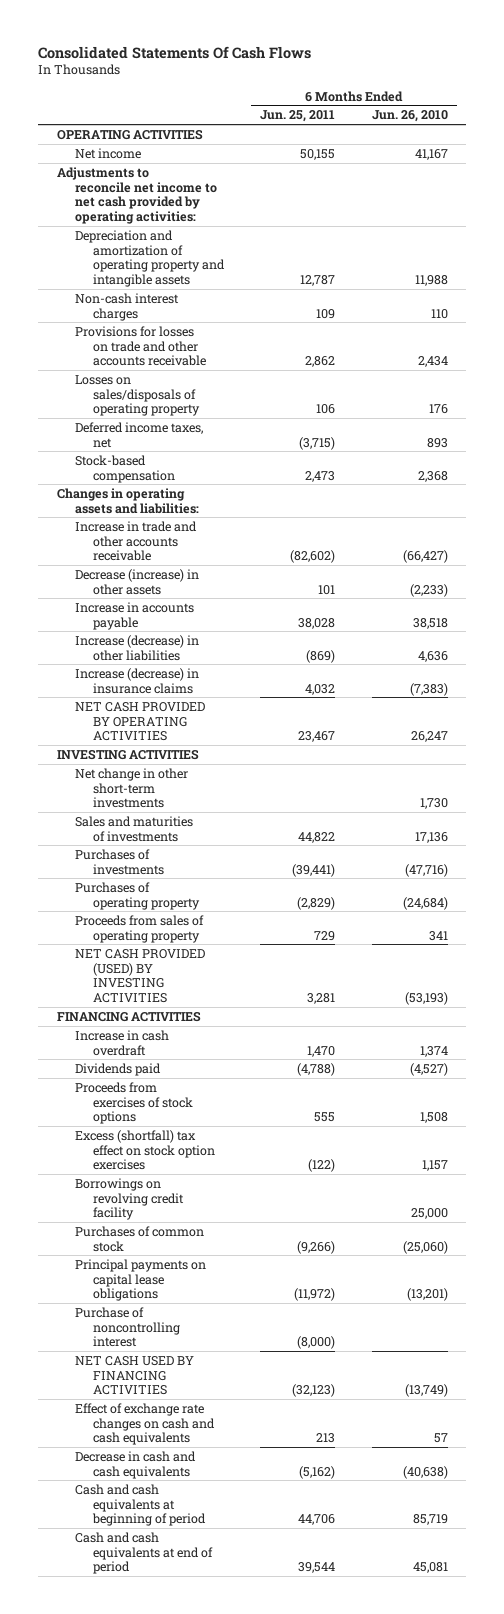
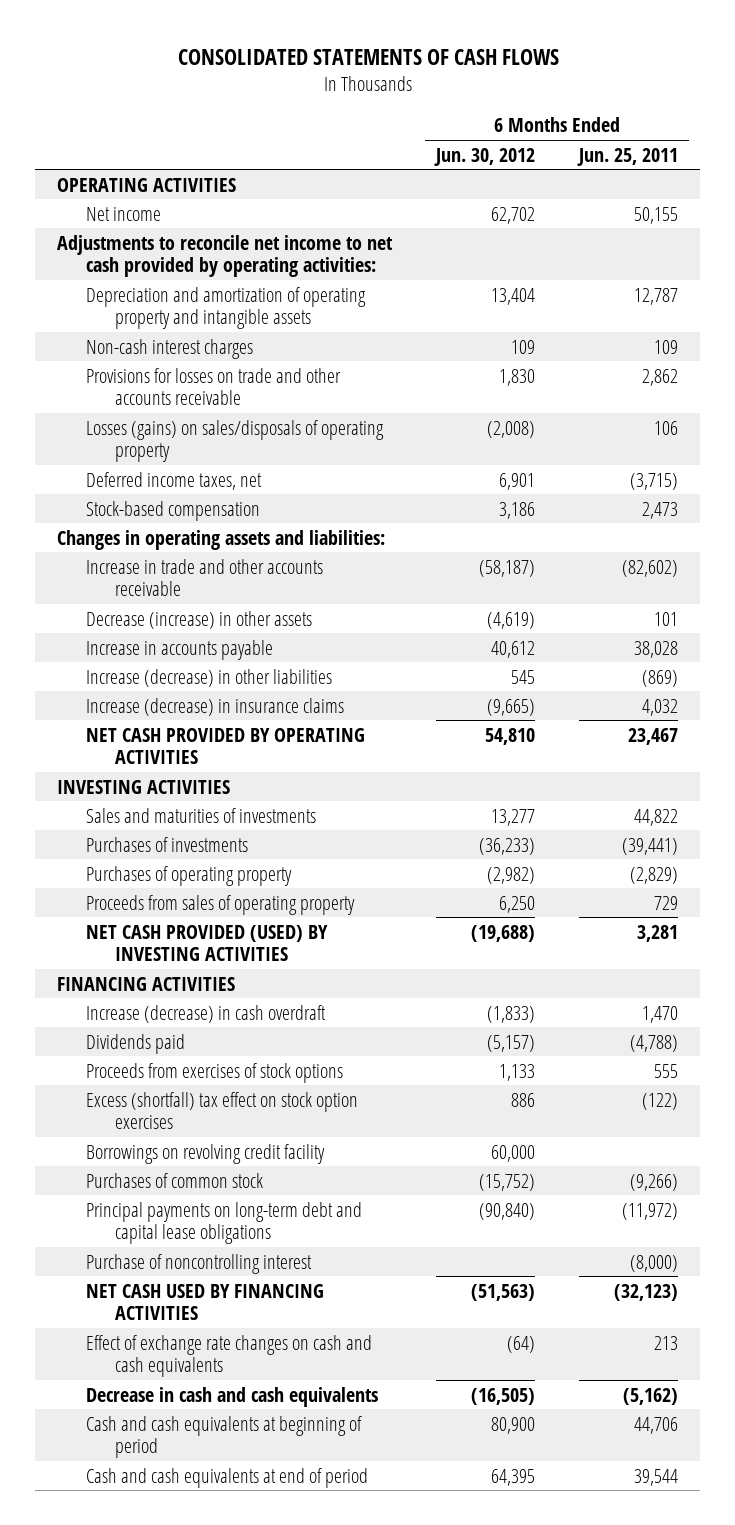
[38,45,312,59] Consolidated Statements Of Cash Flows -> [177,49,559,66] CONSOLIDATED STATEMENTS OF CASH FLOWS
[371,110,448,123] Jun. 26, 2010 -> none
none -> [434,147,536,166] Jun. 30, 2012
[74,374,201,417] Losses on sales/disposals of operating property -> [86,419,385,463] Losses (gains) on sales/disposals of operating property
[74,767,188,809] Net change in other short-term investments -> none
[74,1029,169,1056] Increase in cash overdraft -> [86,1004,327,1023] Increase (decrease) in cash overdraft
[74,1258,206,1302] Principal payments on capital lease obligations -> [86,1201,363,1245] Principal payments on long-term debt and capital lease obligations

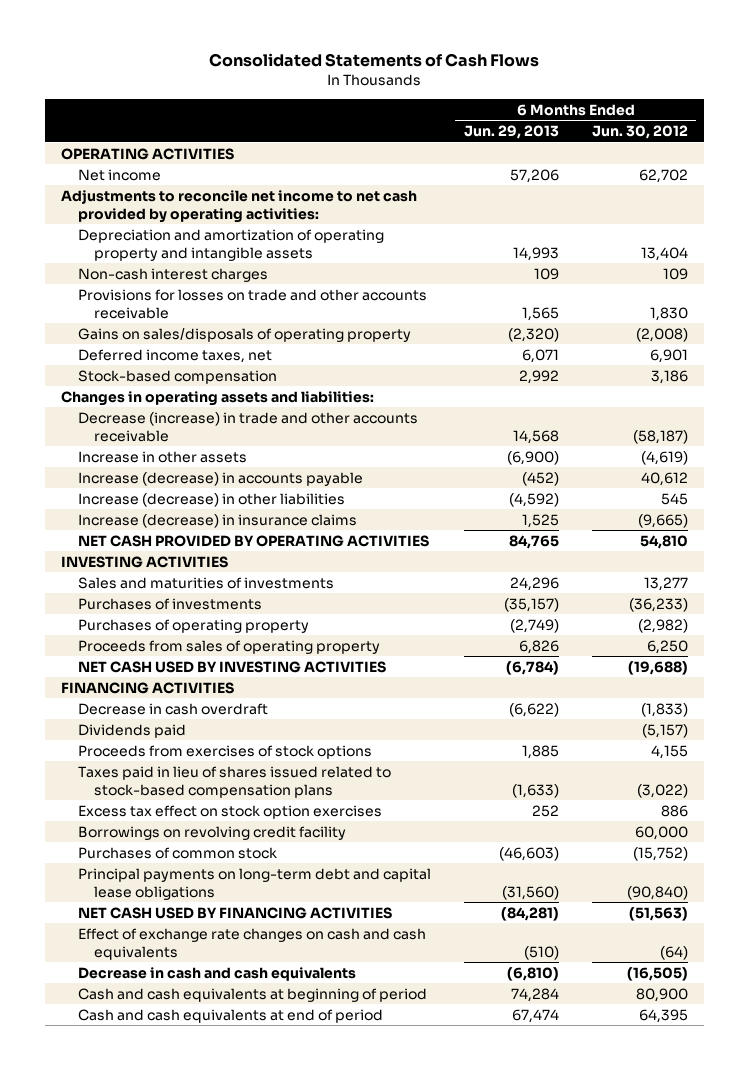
[177,49,559,66] CONSOLIDATED STATEMENTS OF CASH FLOWS -> [209,53,540,68] Consolidated Statements of Cash Flows
[577,147,679,166] Jun. 25, 2011 -> none
none -> [463,125,559,140] Jun. 29, 2013
[86,419,385,463] Losses (gains) on sales/disposals of operating property -> [77,327,411,342] Gains on sales/disposals of operating property
[86,558,324,597] Increase in trade and other accounts receivable -> [77,411,418,442] Decrease (increase) in trade and other accounts receivable
[86,610,313,629] Decrease (increase) in other assets -> [77,450,247,463] Increase in other assets
[86,639,274,660] Increase in accounts payable -> [77,471,363,486] Increase (decrease) in accounts payable
[86,924,329,962] NET CASH PROVIDED (USED) BY INVESTING ACTIVITIES -> [77,660,386,673] NET CASH USED BY INVESTING ACTIVITIES
[86,1004,327,1023] Increase (decrease) in cash overdraft -> [77,702,268,715] Decrease in cash overdraft
[499,1063,536,1081] 1,133 -> [650,744,688,759] 4,155
none -> [77,765,391,798] Taxes paid in lieu of shares issued related to stock-based compensation plans
[86,1091,359,1130] Excess (shortfall) tax effect on stock option exercises -> [77,804,382,819] Excess tax effect on stock option exercises
[86,1253,313,1274] Purchase of noncontrolling interest -> none

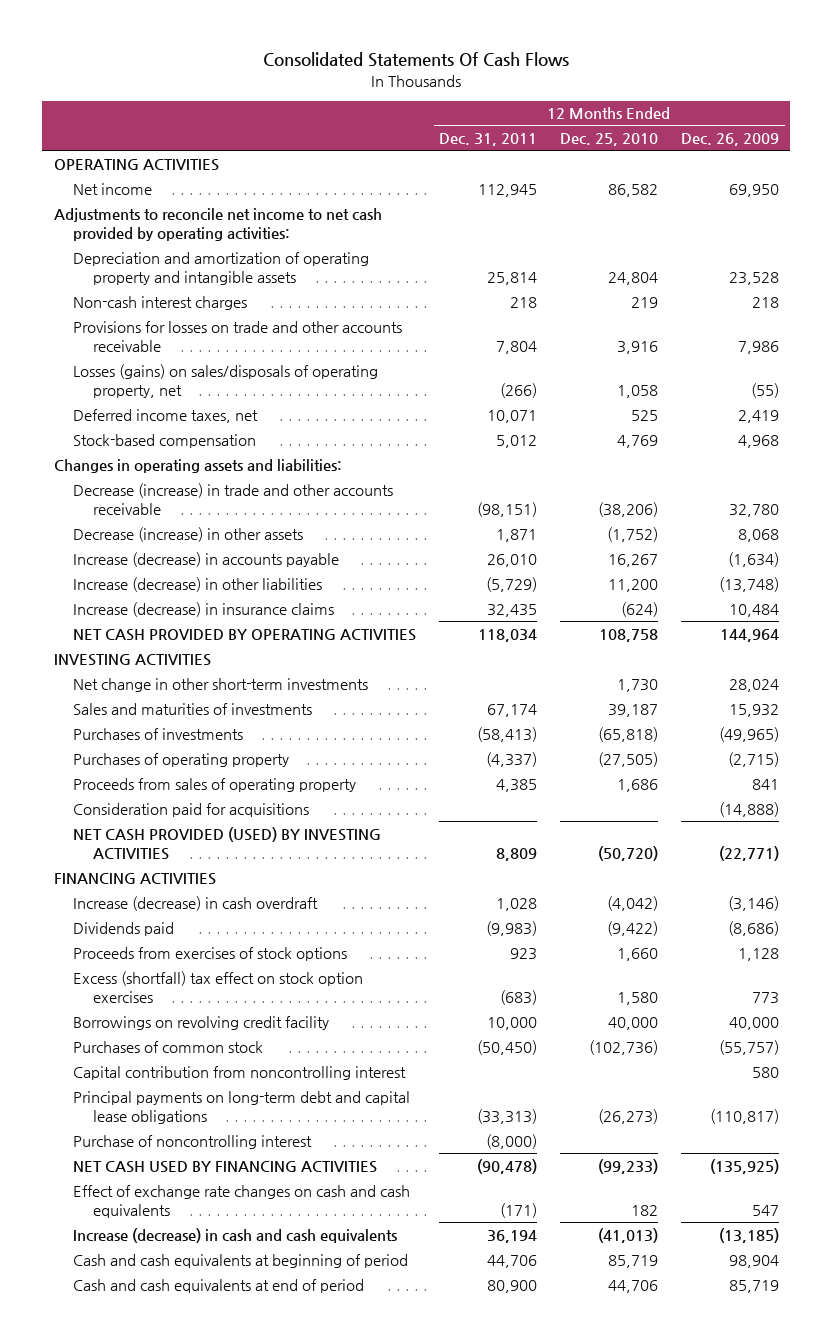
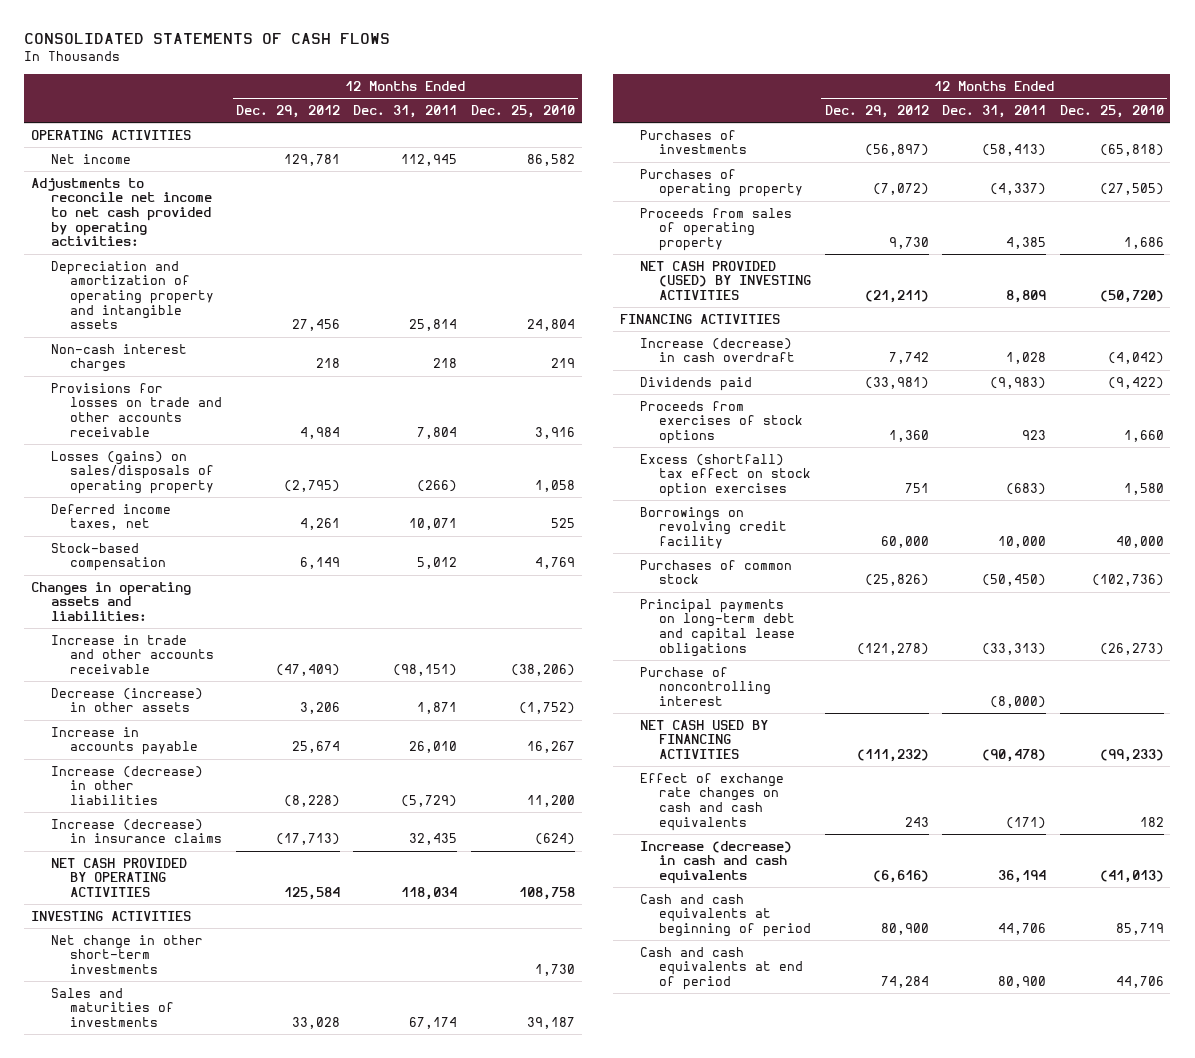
[263,52,570,68] Consolidated Statements Of Cash Flows -> [24,33,391,45] CONSOLIDATED STATEMENTS OF CASH FLOWS
[680,133,779,147] Dec. 26, 2009 -> none
none -> [235,104,340,118] Dec. 29, 2012
[73,363,379,399] Losses (gains) on sales/disposals of operating property, net -> [50,450,215,495] Losses (gains) on sales/disposals of operating property
[73,482,394,516] Decrease (increase) in trade and other accounts receivable -> [50,634,215,675] Increase in trade and other accounts receivable
[73,551,340,567] Increase (decrease) in accounts payable -> [50,726,199,756] Increase in accounts payable
[73,802,310,817] Consideration paid for acquisitions -> none
[73,1065,407,1080] Capital contribution from noncontrolling interest -> none

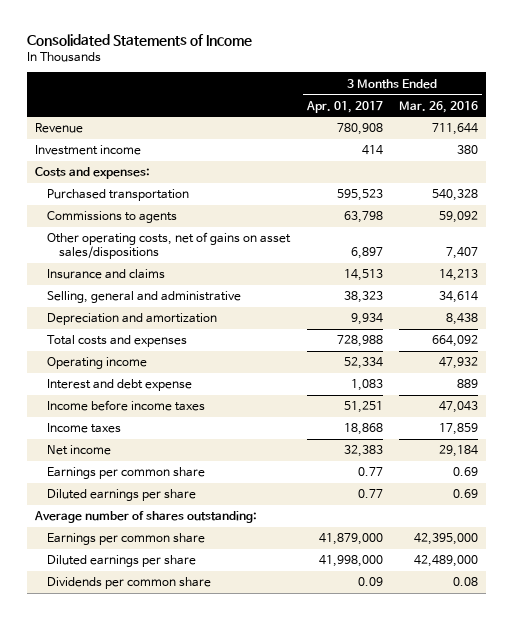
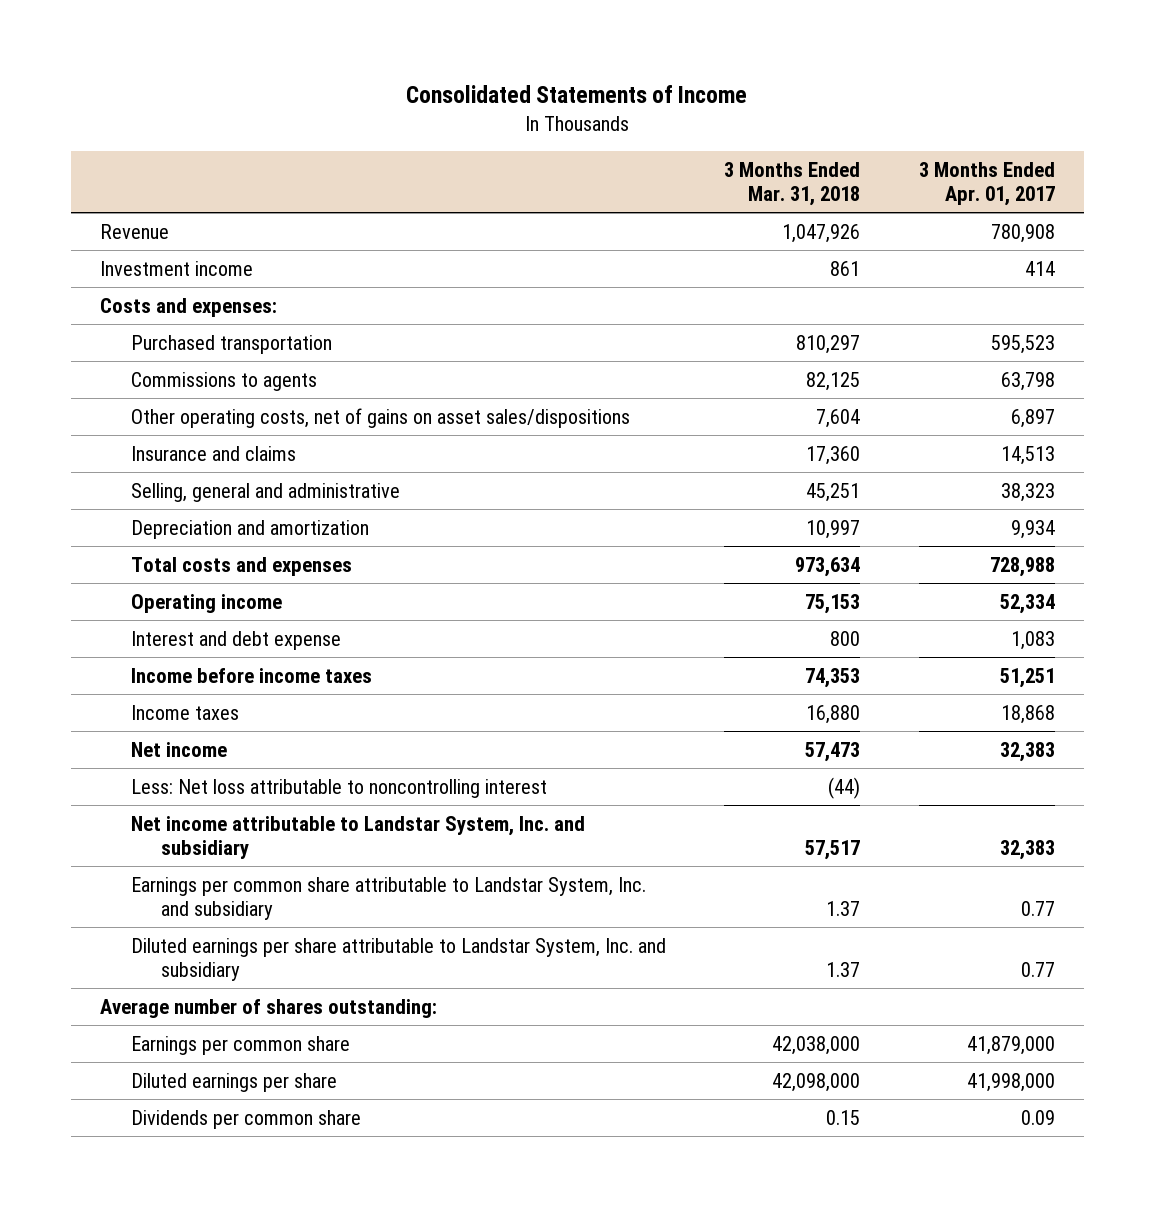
[399,100,479,113] Mar. 26, 2016 -> none
none -> [724,161,861,207] 3 Months Ended Mar. 31, 2018
none -> [130,778,547,798] Less: Net loss attributable to noncontrolling interest
none -> [130,815,585,860] Net income attributable to Landstar System, Inc. and subsidiary
[47,467,206,480] Earnings per common share -> [130,876,646,921] Earnings per common share attributable to Landstar System, Inc. and subsidiary
[47,489,197,502] Diluted earnings per share -> [130,937,666,982] Diluted earnings per share attributable to Landstar System, Inc. and subsidiary

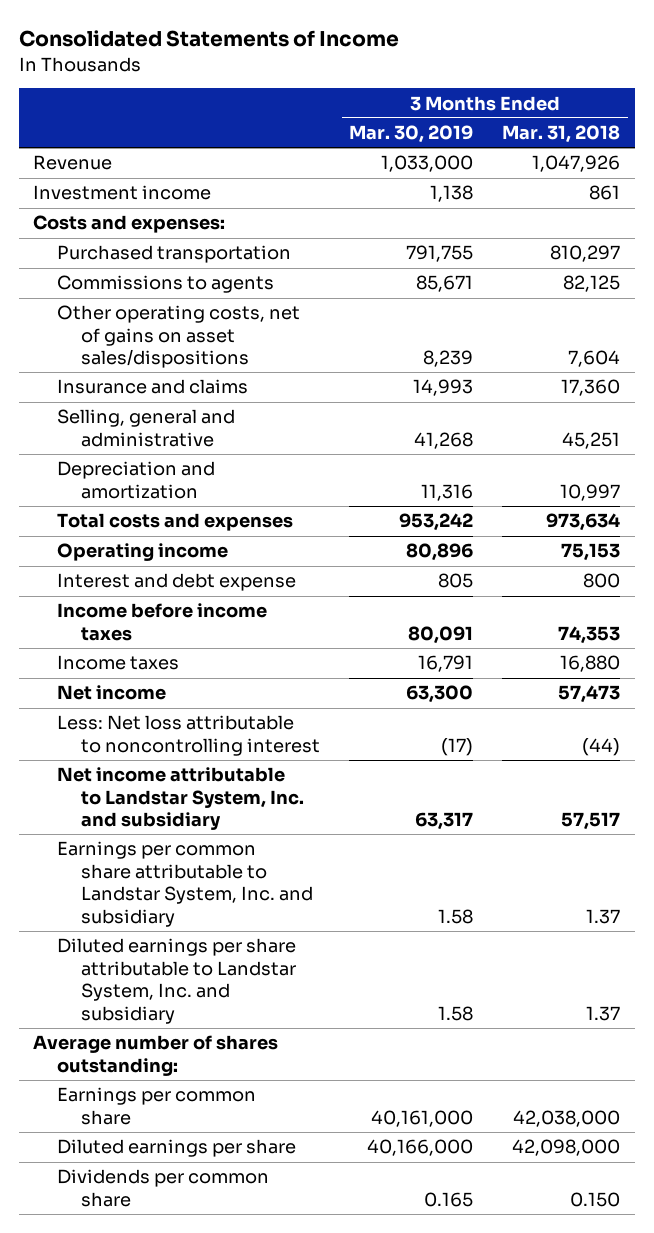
[918,161,1055,207] 3 Months Ended Apr. 01, 2017 -> none
none -> [349,125,474,144] Mar. 30, 2019
[826,1109,861,1125] 0.15 -> [570,1191,621,1207] 0.150

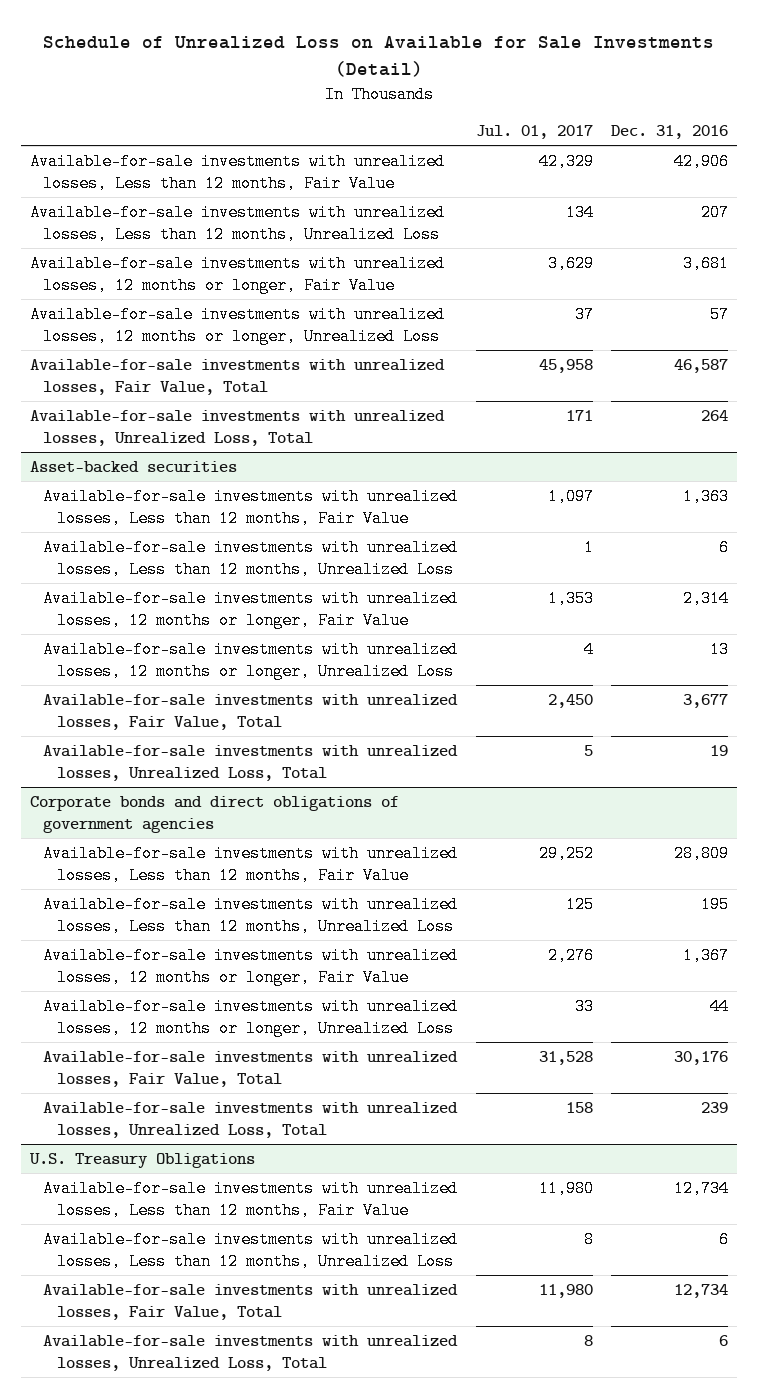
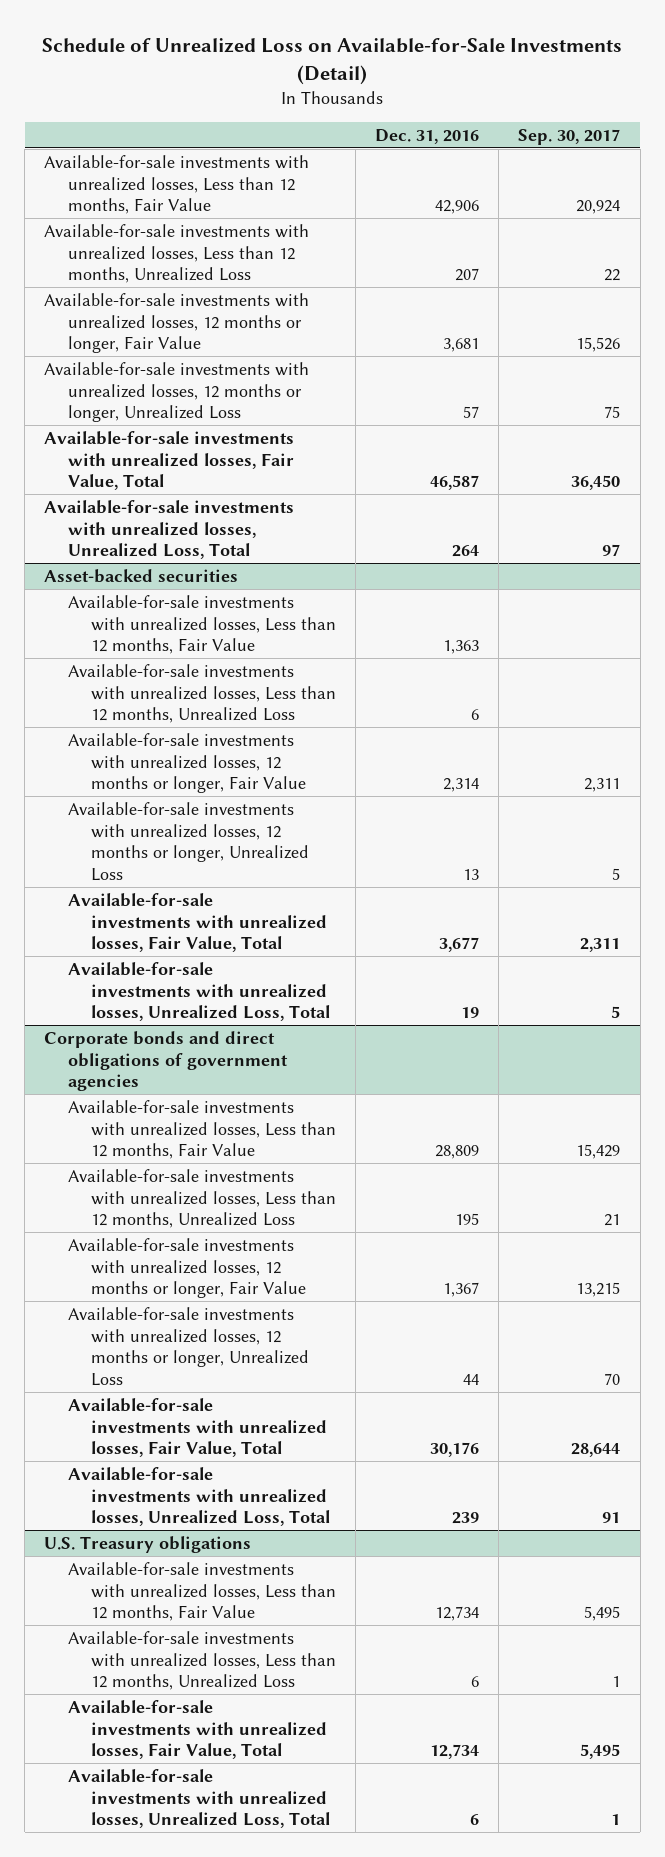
[43,36,715,78] Schedule of Unrealized Loss on Available for Sale Investments (Detail) -> [42,38,623,85] Schedule of Unrealized Loss on Available-for-Sale Investments (Detail)
[475,125,593,140] Jul. 01, 2017 -> none
none -> [518,128,621,145] Sep. 30, 2017
[29,1152,256,1168] U.S. Treasury Obligations -> [44,1535,252,1553] U.S. Treasury obligations

